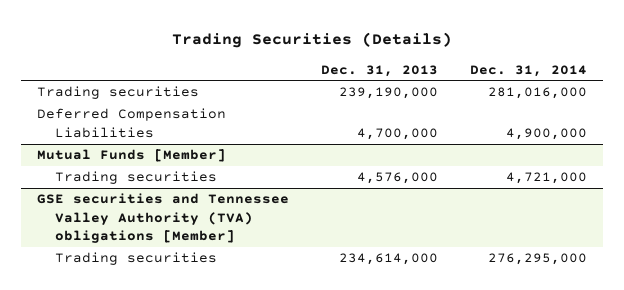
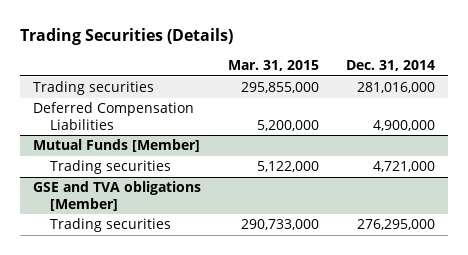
[320,64,438,77] Dec. 31, 2013 -> none
none -> [227,60,319,72] Mar. 31, 2015
[37,193,290,243] GSE securities and Tennessee Valley Authority (TVA) obligations [Member] -> [33,181,202,211] GSE and TVA obligations [Member]

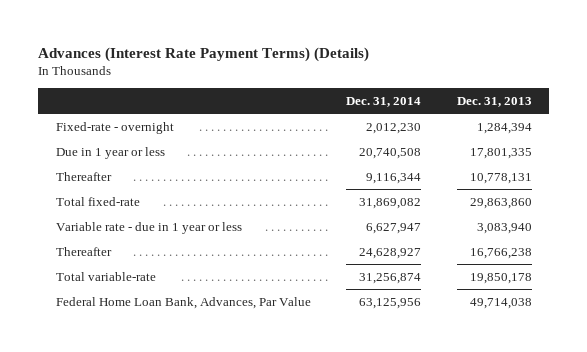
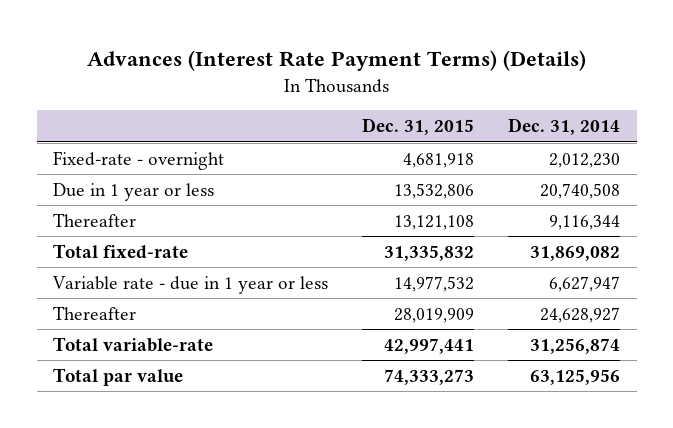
[456,97,532,108] Dec. 31, 2013 -> none
none -> [362,118,475,136] Dec. 31, 2015
[55,296,311,309] Federal Home Loan Bank, Advances, Par Value -> [53,367,184,386] Total par value

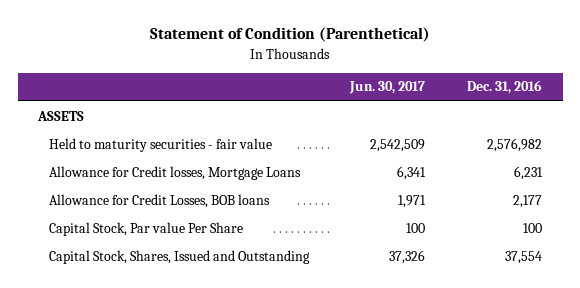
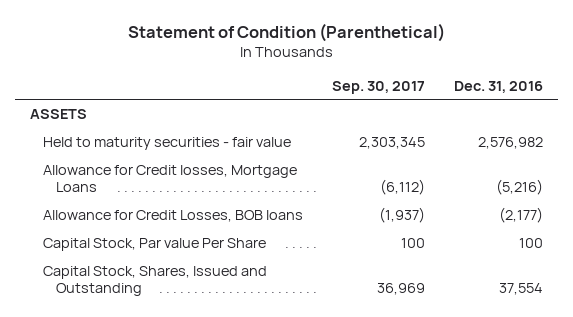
[349,81,426,95] Jun. 30, 2017 -> none
none -> [331,80,425,94] Sep. 30, 2017
[514,165,544,180] 6,231 -> [496,178,544,195] (5,216)
[513,194,543,208] 2,177 -> [499,207,544,224] (2,177)

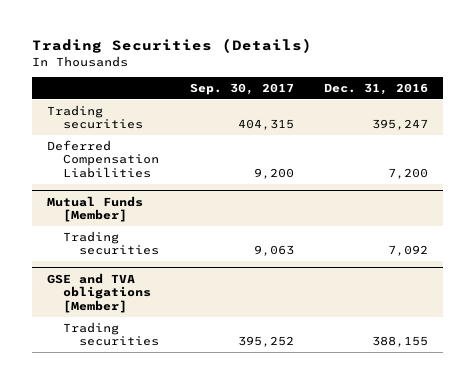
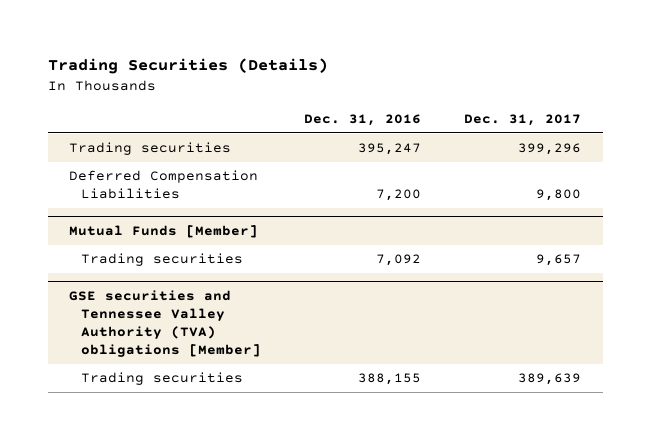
[189,83,294,96] Sep. 30, 2017 -> none
none -> [464,114,582,127] Dec. 31, 2017
[47,272,152,313] GSE and TVA obligations [Member] -> [69,290,261,358] GSE securities and Tennessee Valley Authority (TVA) obligations [Member]

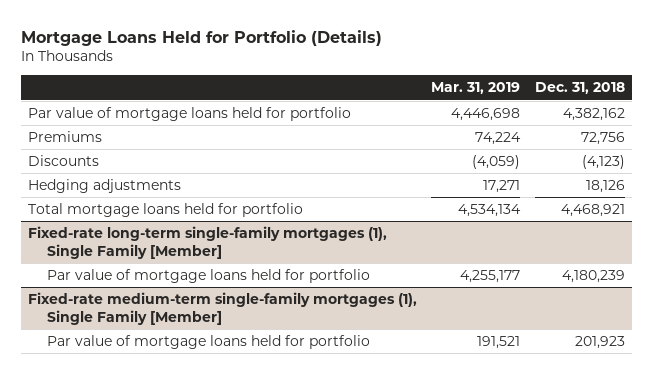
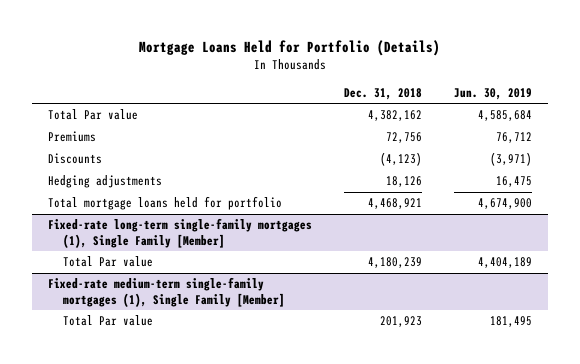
[431,82,521,95] Mar. 31, 2019 -> none
none -> [454,87,533,100] Jun. 30, 2019
[28,107,352,122] Par value of mortgage loans held for portfolio -> [47,109,138,121] Total Par value
[46,269,370,284] Par value of mortgage loans held for portfolio -> [63,256,154,268] Total Par value
[46,335,370,350] Par value of mortgage loans held for portfolio -> [63,315,154,327] Total Par value

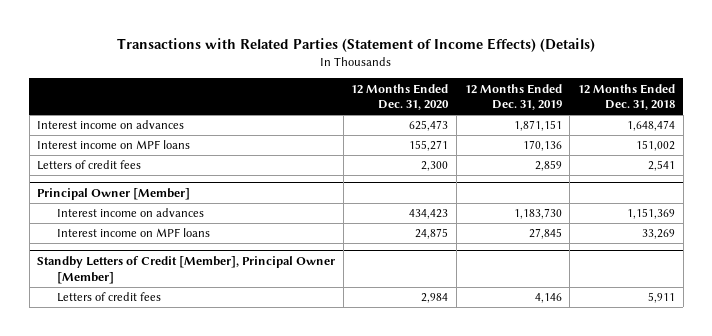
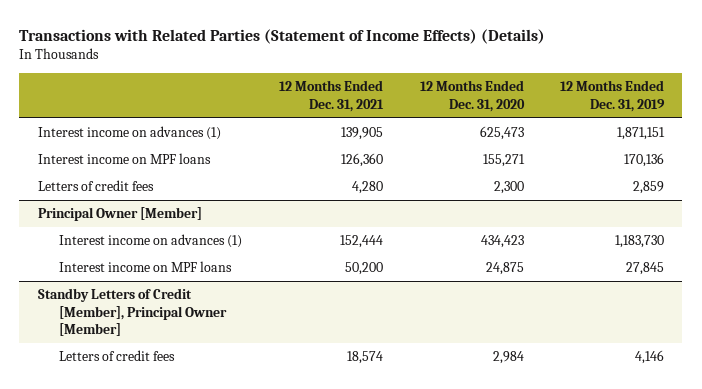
[577,83,675,111] 12 Months Ended Dec. 31, 2018 -> none
none -> [278,80,384,112] 12 Months Ended Dec. 31, 2021
[37,120,185,130] Interest income on advances -> [37,126,221,141] Interest income on advances (1)
[56,208,204,218] Interest income on advances -> [59,234,243,249] Interest income on advances (1)

